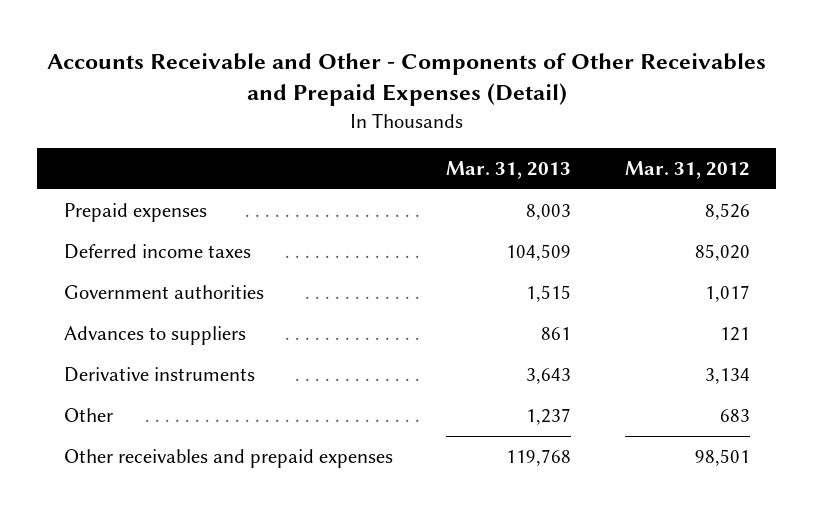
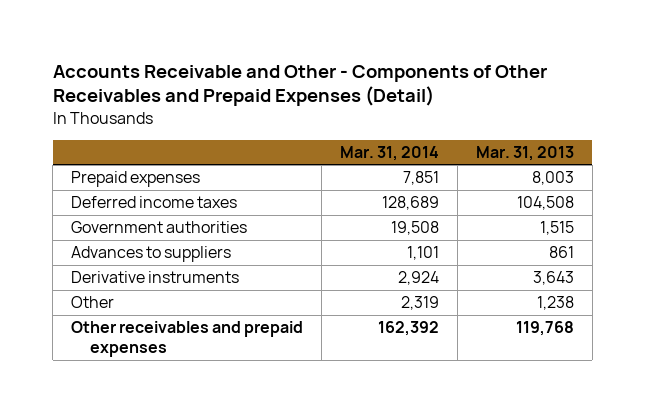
[624,161,750,180] Mar. 31, 2012 -> none
none -> [340,145,440,161] Mar. 31, 2014
[506,244,572,262] 104,509 -> [516,196,574,211] 104,508
[526,408,572,426] 1,237 -> [536,296,574,311] 1,238

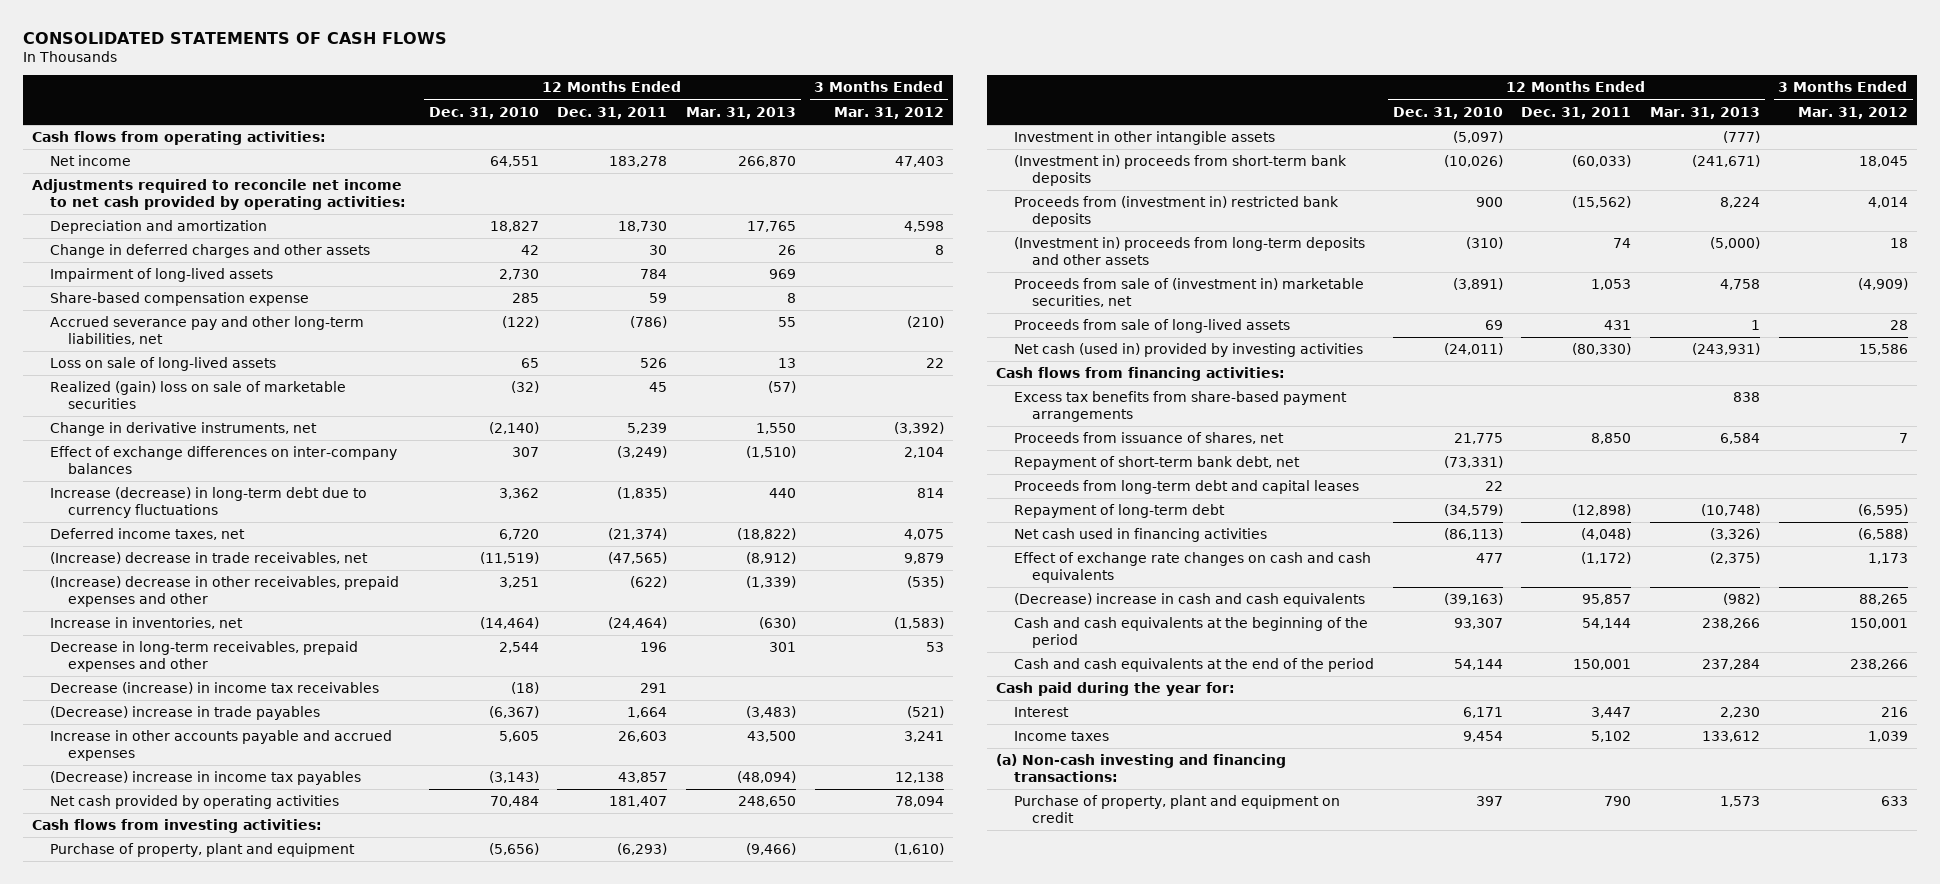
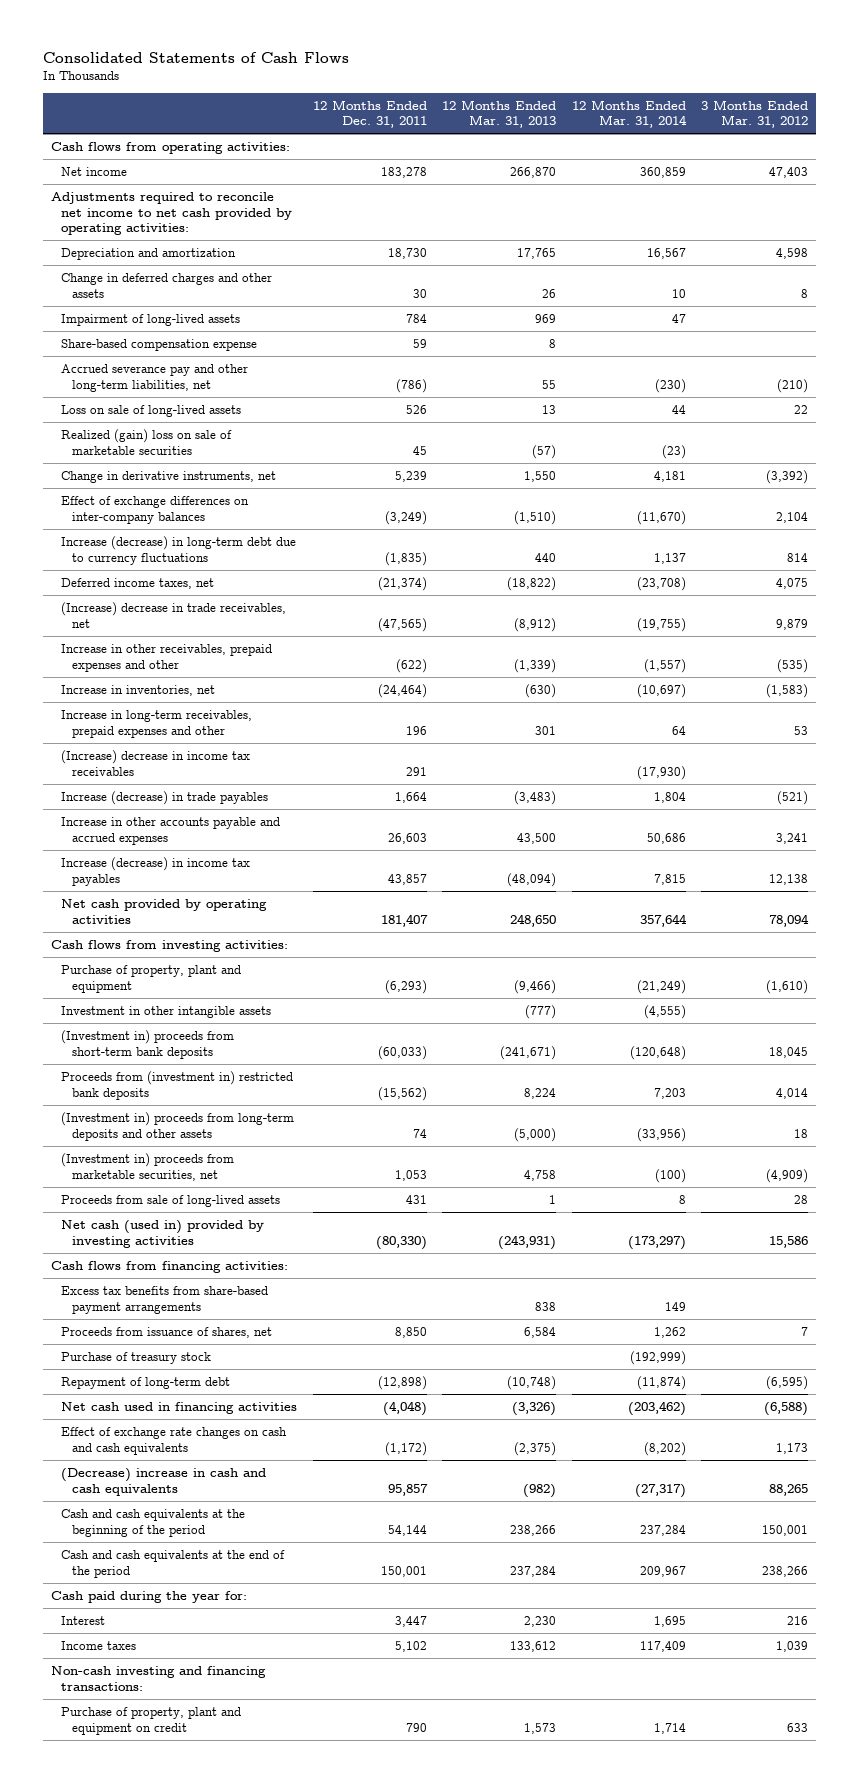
[22,31,447,44] CONSOLIDATED STATEMENTS OF CASH FLOWS -> [42,51,349,63] Consolidated Statements of Cash Flows
[428,106,539,119] Dec. 31, 2010 -> none
none -> [571,99,687,129] 12 Months Ended Mar. 31, 2014
[49,576,399,607] (Increase) decrease in other receivables, prepaid expenses and other -> [61,643,273,672] Increase in other receivables, prepaid expenses and other
[49,641,358,672] Decrease in long-term receivables, prepaid expenses and other -> [61,709,253,738] Increase in long-term receivables, prepaid expenses and other
[49,682,379,695] Decrease (increase) in income tax receivables -> [61,749,251,776] (Increase) decrease in income tax receivables
[49,706,320,721] (Decrease) increase in trade payables -> [61,790,269,805] Increase (decrease) in trade payables
[49,771,361,786] (Decrease) increase in income tax payables -> [61,856,251,886] Increase (decrease) in income tax payables
[1014,278,1365,307] Proceeds from sale of (investment in) marketable securities, net -> [61,1152,235,1181] (Investment in) proceeds from marketable securities, net
[1014,456,1301,471] Repayment of short-term bank debt, net -> none
[1014,480,1360,495] Proceeds from long-term debt and capital leases -> none
none -> [61,1351,212,1364] Purchase of treasury stock
[996,754,1287,782] (a) Non-cash investing and financing transactions: -> [50,1665,266,1691] Non-cash investing and financing transactions:

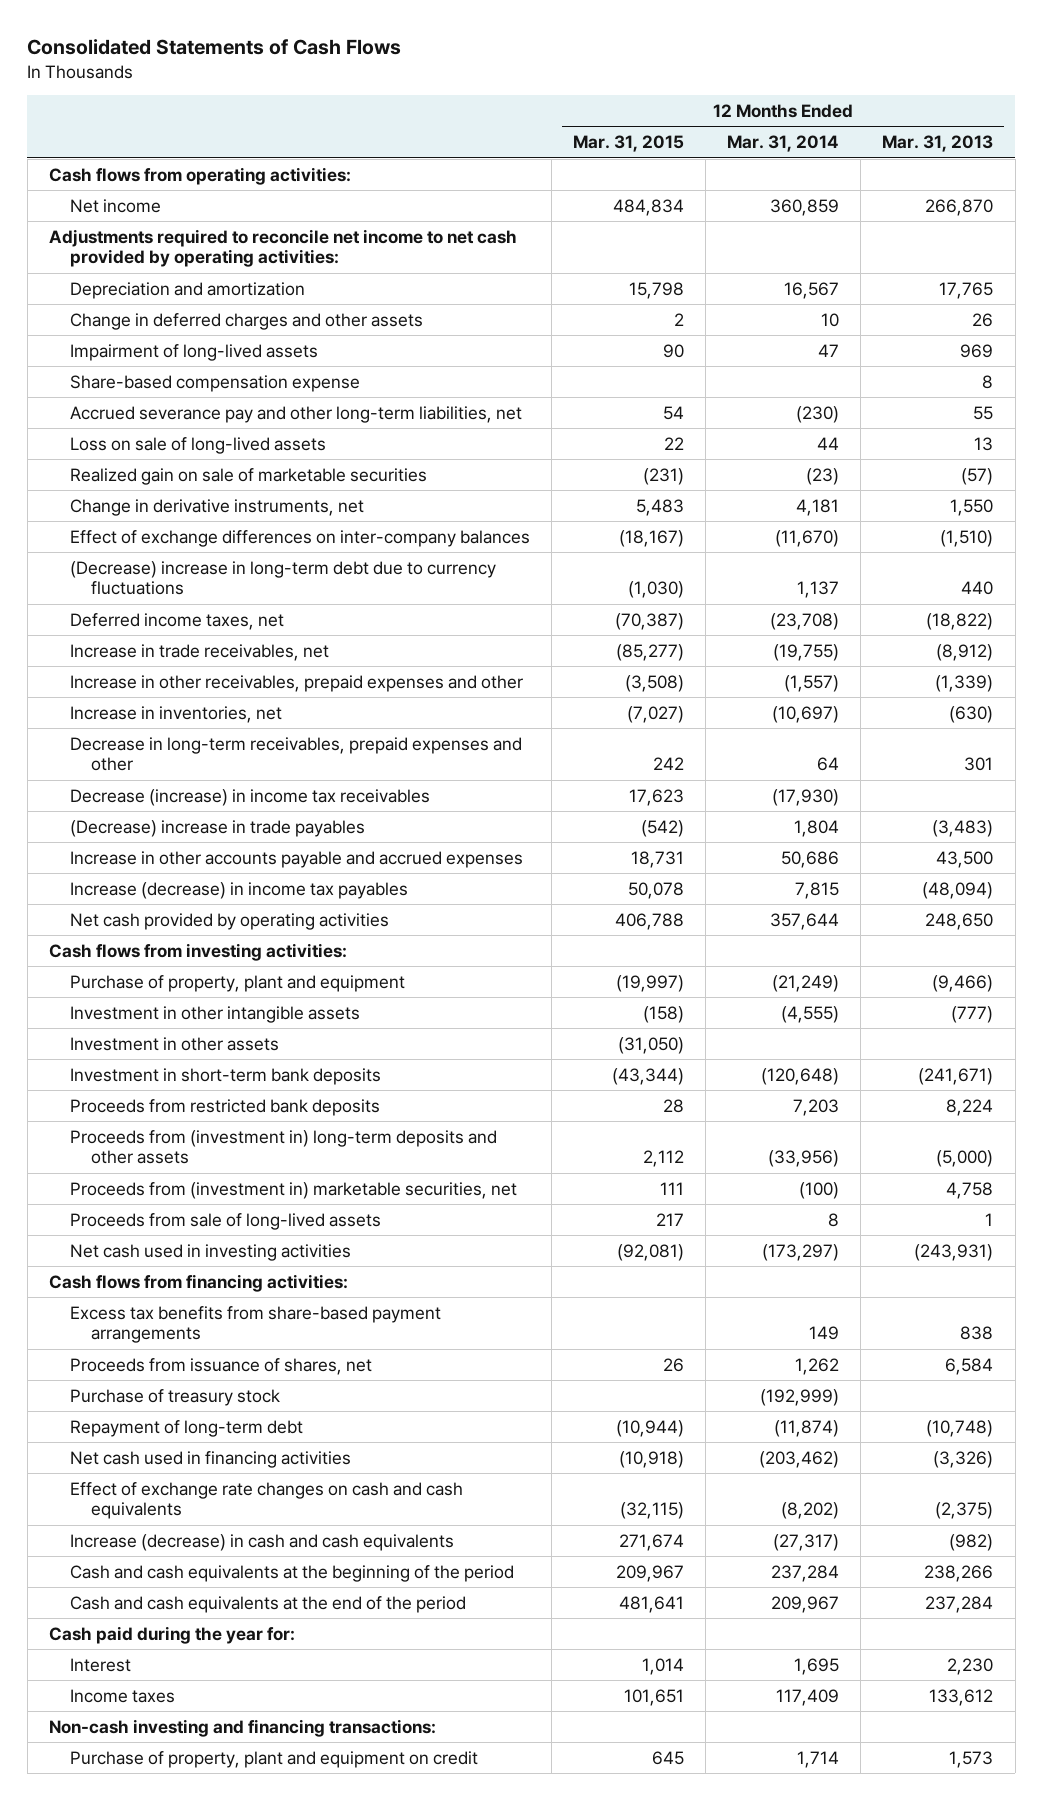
[312,99,427,129] 12 Months Ended Dec. 31, 2011 -> none
[701,99,809,129] 3 Months Ended Mar. 31, 2012 -> none
none -> [573,135,685,153] Mar. 31, 2015
[61,428,233,455] Realized (gain) loss on sale of marketable securities -> [69,467,427,485] Realized gain on sale of marketable securities
[61,535,297,565] Increase (decrease) in long-term debt due to currency fluctuations -> [69,560,496,596] (Decrease) increase in long-term debt due to currency fluctuations
[61,601,287,628] (Increase) decrease in trade receivables, net -> [69,643,329,661] Increase in trade receivables, net
[61,709,253,738] Increase in long-term receivables, prepaid expenses and other -> [69,736,522,772] Decrease in long-term receivables, prepaid expenses and other
[61,749,251,776] (Increase) decrease in income tax receivables -> [69,788,430,806] Decrease (increase) in income tax receivables
[61,790,269,805] Increase (decrease) in trade payables -> [69,819,365,837] (Decrease) increase in trade payables
none -> [69,1036,279,1051] Investment in other assets
[61,1029,235,1059] (Investment in) proceeds from short-term bank deposits -> [69,1067,381,1085] Investment in short-term bank deposits
[61,1070,294,1100] Proceeds from (investment in) restricted bank deposits -> [69,1098,380,1116] Proceeds from restricted bank deposits
[61,1111,295,1141] (Investment in) proceeds from long-term deposits and other assets -> [69,1129,497,1165] Proceeds from (investment in) long-term deposits and other assets
[61,1152,235,1181] (Investment in) proceeds from marketable securities, net -> [69,1181,517,1199] Proceeds from (investment in) marketable securities, net
[61,1219,265,1248] Net cash (used in) provided by investing activities -> [69,1243,351,1261] Net cash used in investing activities
[61,1467,267,1496] (Decrease) increase in cash and cash equivalents -> [69,1533,454,1551] Increase (decrease) in cash and cash equivalents

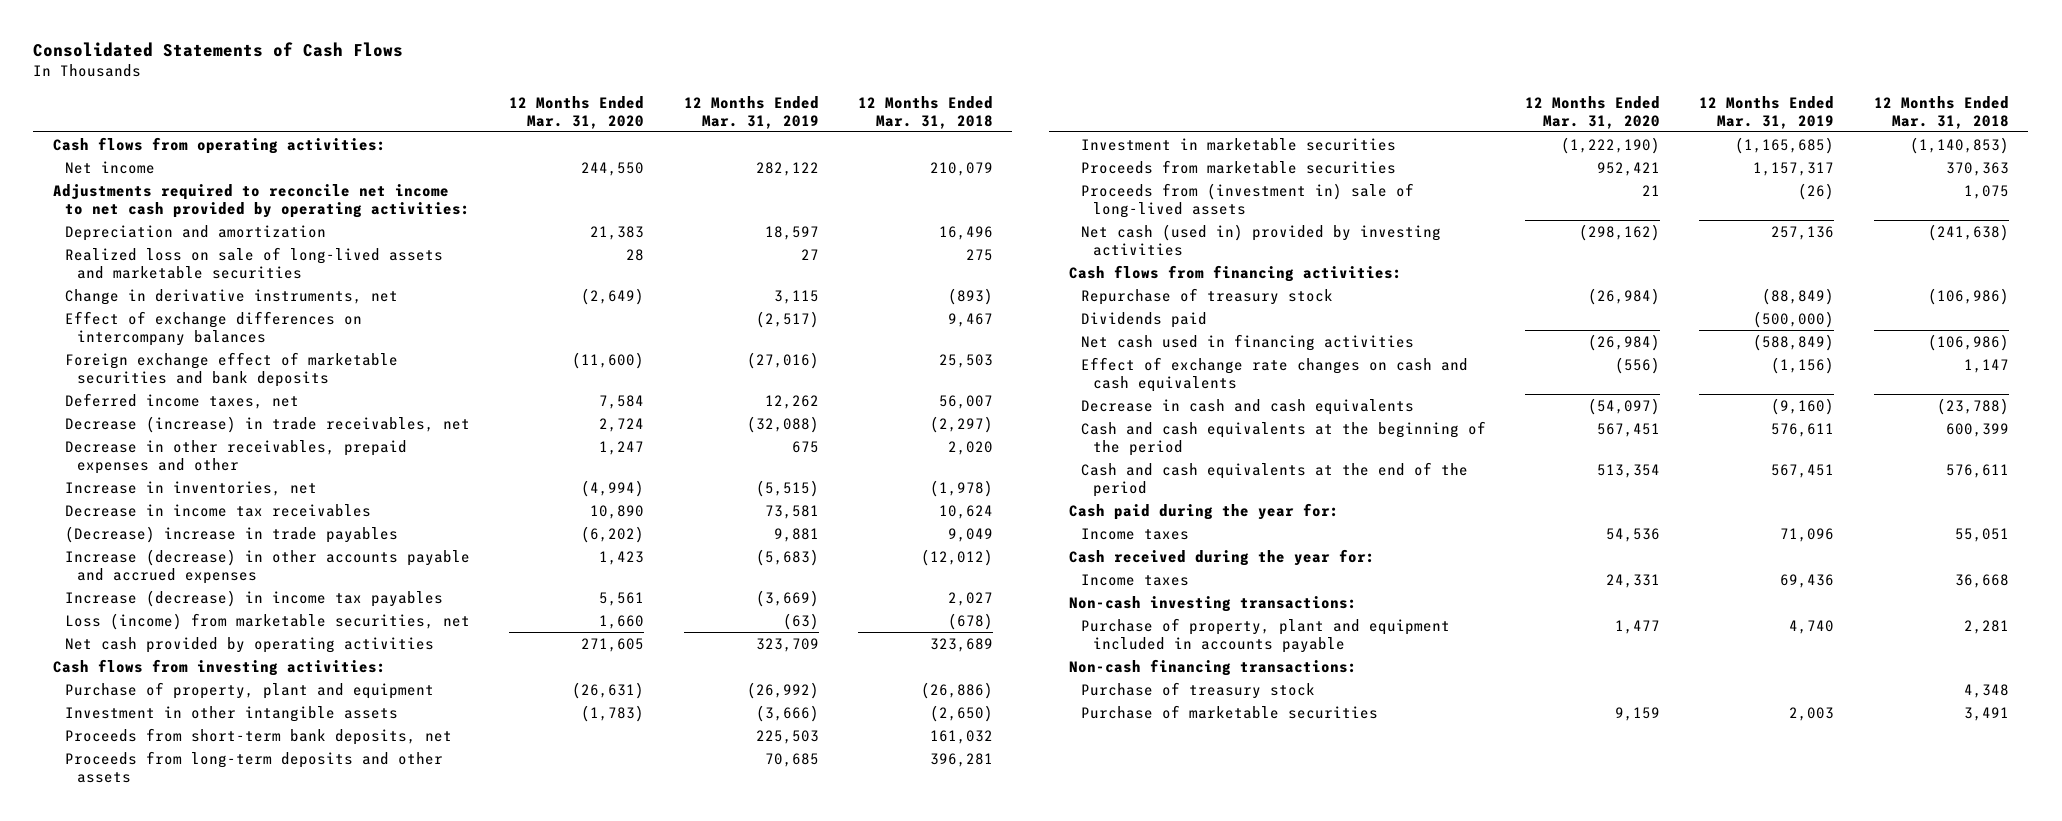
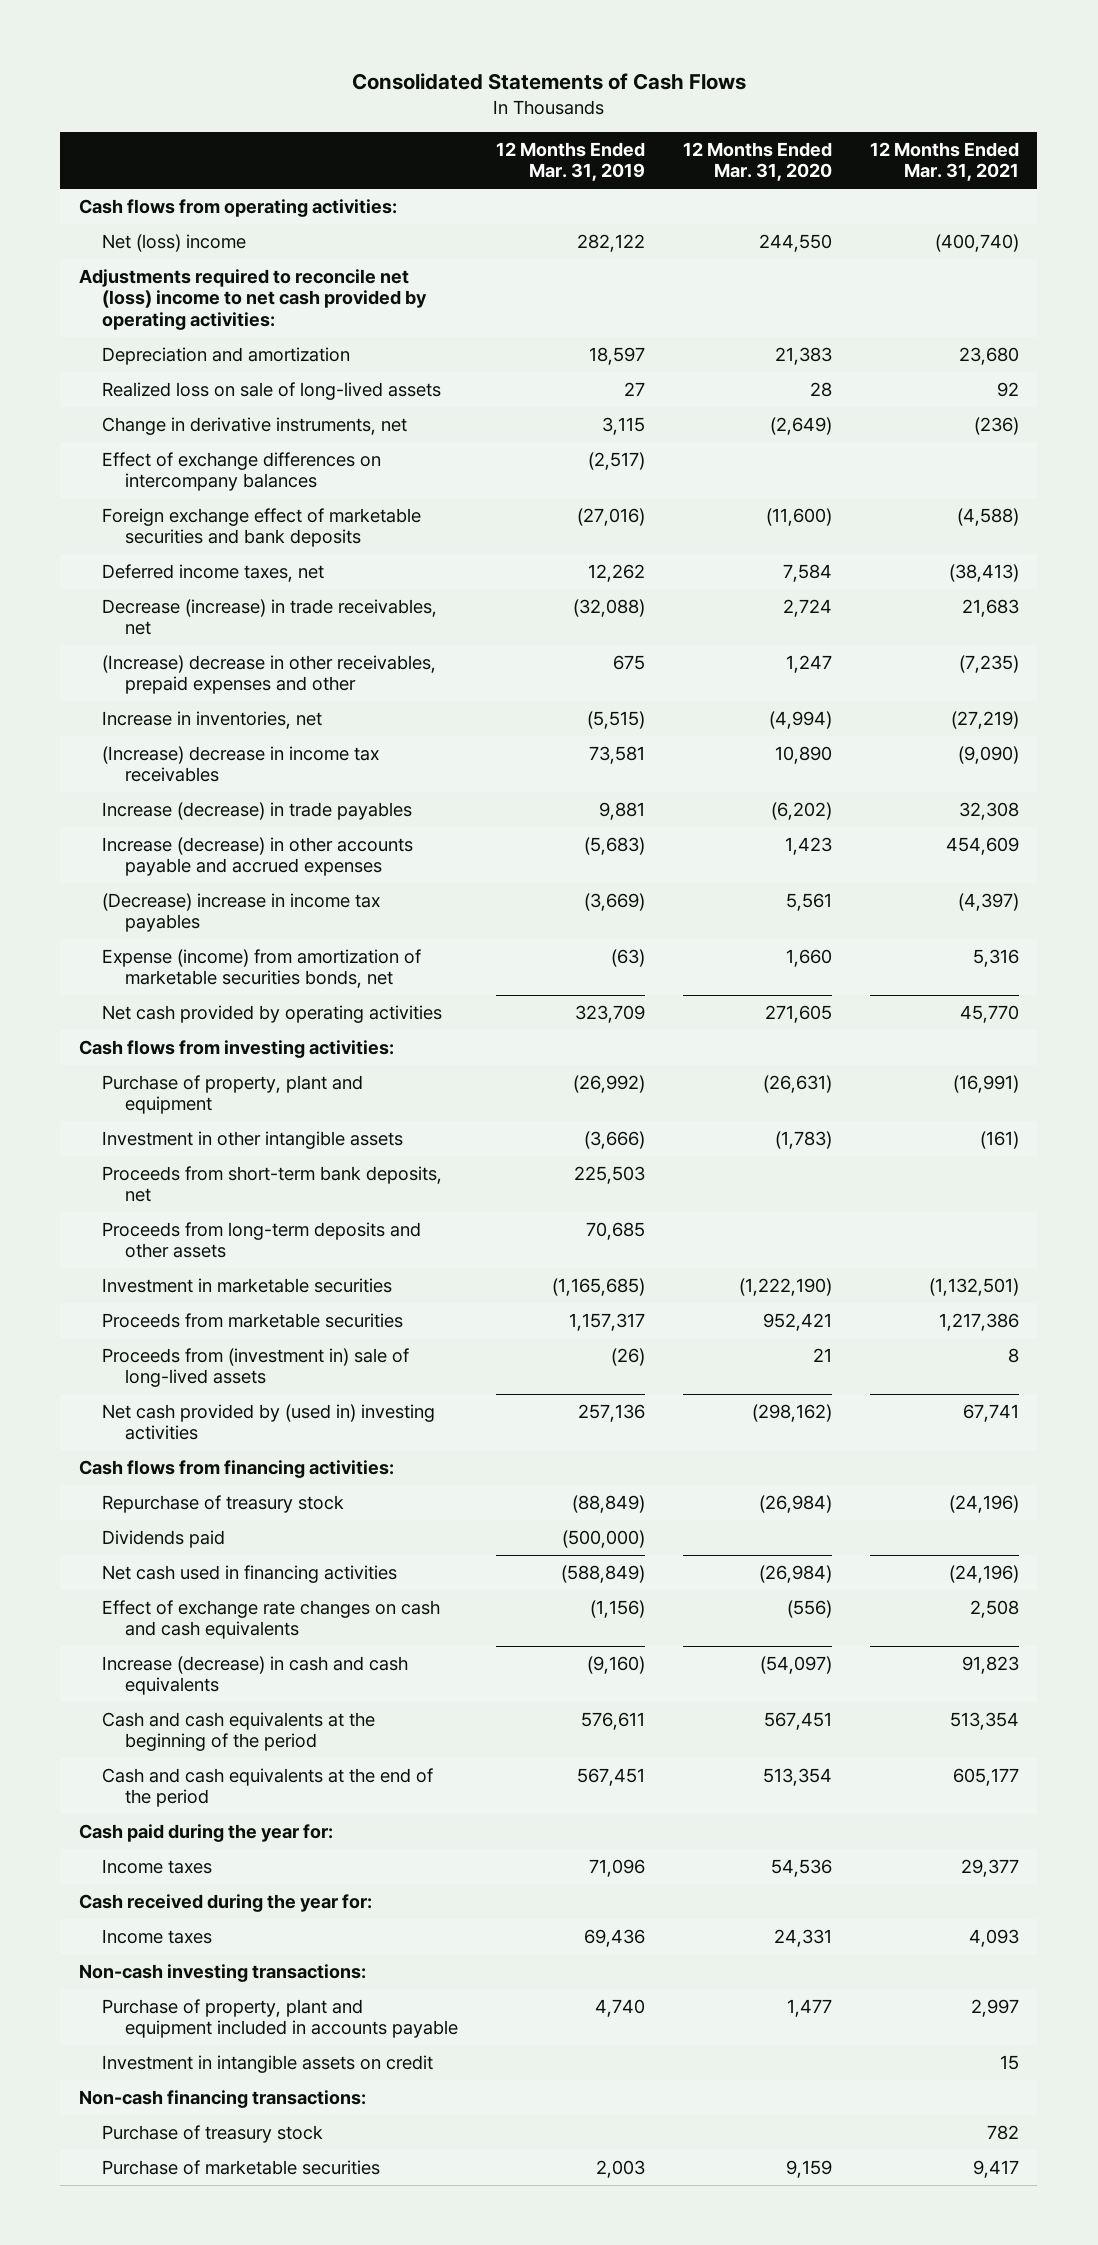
[857,95,993,129] 12 Months Ended Mar. 31, 2018 -> none
none -> [869,141,1019,182] 12 Months Ended Mar. 31, 2021
[65,160,156,174] Net income -> [102,233,247,252] Net (loss) income
[52,183,471,218] Adjustments required to reconcile net income to net cash provided by operating activities: -> [79,268,428,330] Adjustments required to reconcile net (loss) income to net cash provided by operating activities:
[65,246,444,279] Realized loss on sale of long-lived assets and marketable securities -> [102,381,442,400] Realized loss on sale of long-lived assets
[65,439,408,474] Decrease in other receivables, prepaid expenses and other -> [102,654,437,695] (Increase) decrease in other receivables, prepaid expenses and other
[65,503,372,517] Decrease in income tax receivables -> [102,745,380,783] (Increase) decrease in income tax receivables
[65,525,399,543] (Decrease) increase in trade payables -> [102,801,413,820] Increase (decrease) in trade payables
[65,589,444,607] Increase (decrease) in income tax payables -> [102,892,381,933] (Decrease) increase in income tax payables
[65,612,471,630] Loss (income) from marketable securities, net -> [102,948,422,989] Expense (income) from amortization of marketable securities bonds, net
[1081,223,1442,256] Net cash (used in) provided by investing activities -> [102,1403,436,1441] Net cash provided by (used in) investing activities
[1081,398,1415,415] Decrease in cash and cash equivalents -> [102,1655,409,1696] Increase (decrease) in cash and cash equivalents
none -> [102,2054,434,2073] Investment in intangible assets on credit

